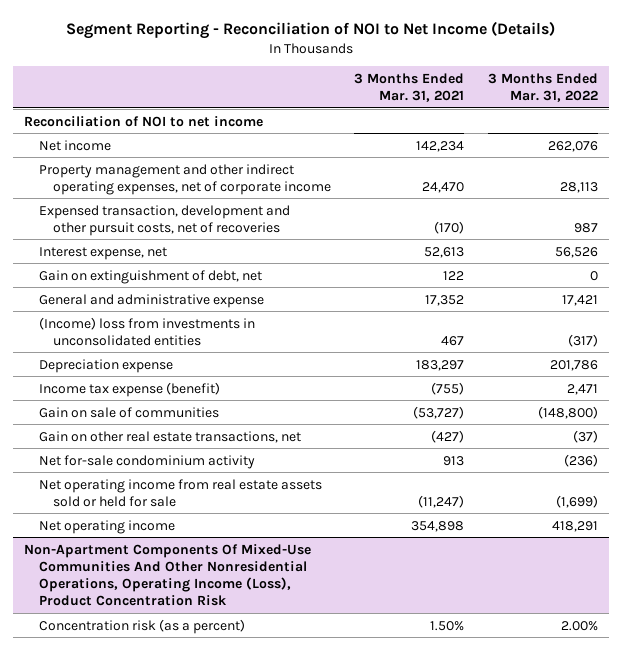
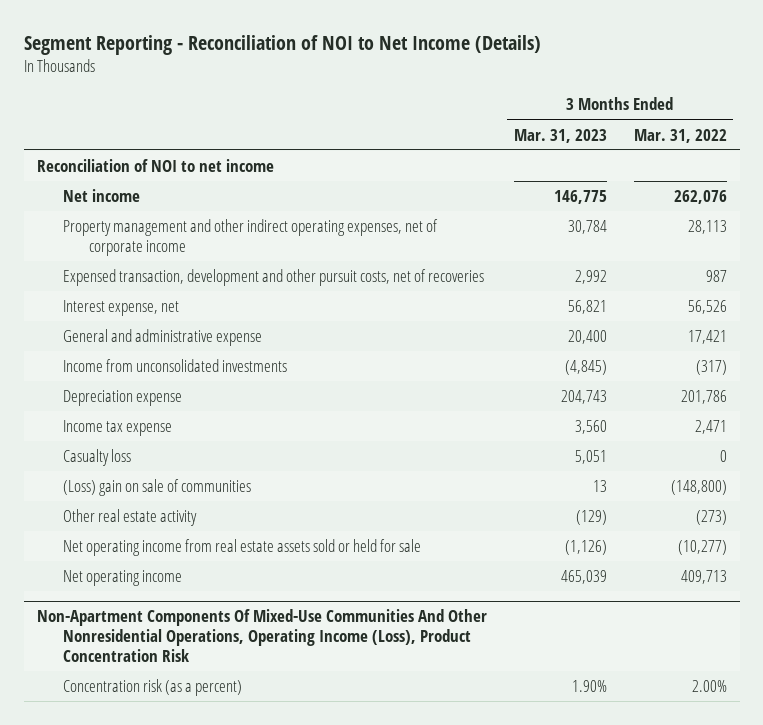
[354,72,465,102] 3 Months Ended Mar. 31, 2021 -> none
none -> [513,128,607,143] Mar. 31, 2023
[38,269,262,284] Gain on extinguishment of debt, net -> none
[38,316,255,346] (Income) loss from investments in unconsolidated entities -> [62,359,287,373] Income from unconsolidated investments
[38,454,255,469] Net for-sale condominium activity -> none
[38,381,220,397] Income tax expense (benefit) -> [62,420,172,437] Income tax expense
none -> [62,449,131,467] Casualty loss
[38,406,219,418] Gain on sale of communities -> [62,479,251,497] (Loss) gain on sale of communities
[38,430,301,443] Gain on other real estate transactions, net -> [62,509,197,527] Other real estate activity
[572,429,598,443] (37) -> [695,510,727,526] (273)
[555,494,598,508] (1,699) -> [677,540,727,556] (10,277)
[551,520,598,532] 418,291 -> [680,570,727,585] 409,713

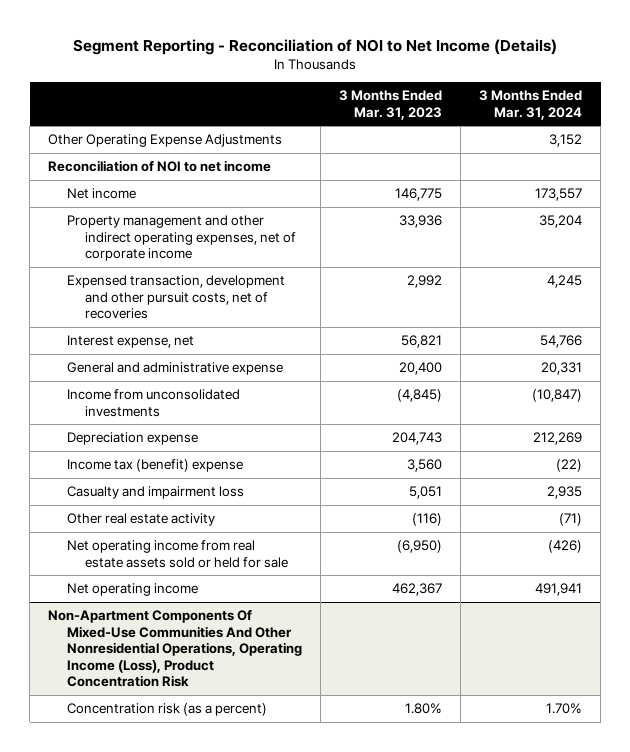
[633,128,727,143] Mar. 31, 2022 -> none
none -> [478,90,582,120] 3 Months Ended Mar. 31, 2024
none -> [48,134,283,148] Other Operating Expense Adjustments
[567,220,607,235] 30,784 -> [398,215,442,229] 33,936
[62,479,251,497] (Loss) gain on sale of communities -> none
[62,420,172,437] Income tax expense -> [66,459,243,473] Income tax (benefit) expense
[62,449,131,467] Casualty loss -> [66,486,244,500] Casualty and impairment loss
[575,510,607,526] (129) -> [411,513,442,527] (116)
[564,540,607,556] (1,126) -> [396,540,442,554] (6,950)
[560,570,607,585] 465,039 -> [391,583,442,597] 462,367
[571,680,607,693] 1.90% -> [404,703,442,715] 1.80%

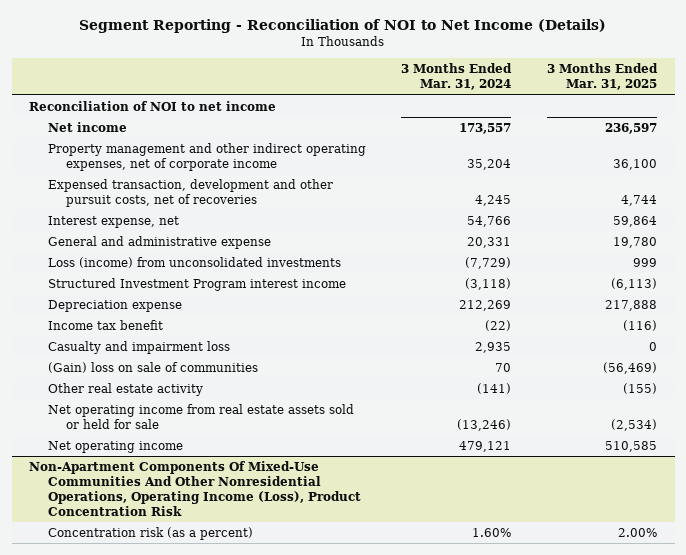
[338,90,442,120] 3 Months Ended Mar. 31, 2023 -> none
none -> [546,63,658,91] 3 Months Ended Mar. 31, 2025
[48,134,283,148] Other Operating Expense Adjustments -> none
[66,389,240,417] Income from unconsolidated investments -> [47,256,341,268] Loss (income) from unconsolidated investments
[531,389,582,403] (10,847) -> [465,256,512,269] (7,729)
none -> [47,277,346,291] Structured Investment Program interest income
[66,459,243,473] Income tax (benefit) expense -> [47,319,163,330] Income tax benefit
none -> [47,361,258,373] (Gain) loss on sale of communities
[558,513,582,527] (71) -> [477,382,512,394] (141)
[547,540,582,554] (426) -> [457,419,512,432] (13,246)
[534,583,582,597] 491,941 -> [459,440,512,452] 479,121
[545,703,582,715] 1.70% -> [472,527,512,537] 1.60%

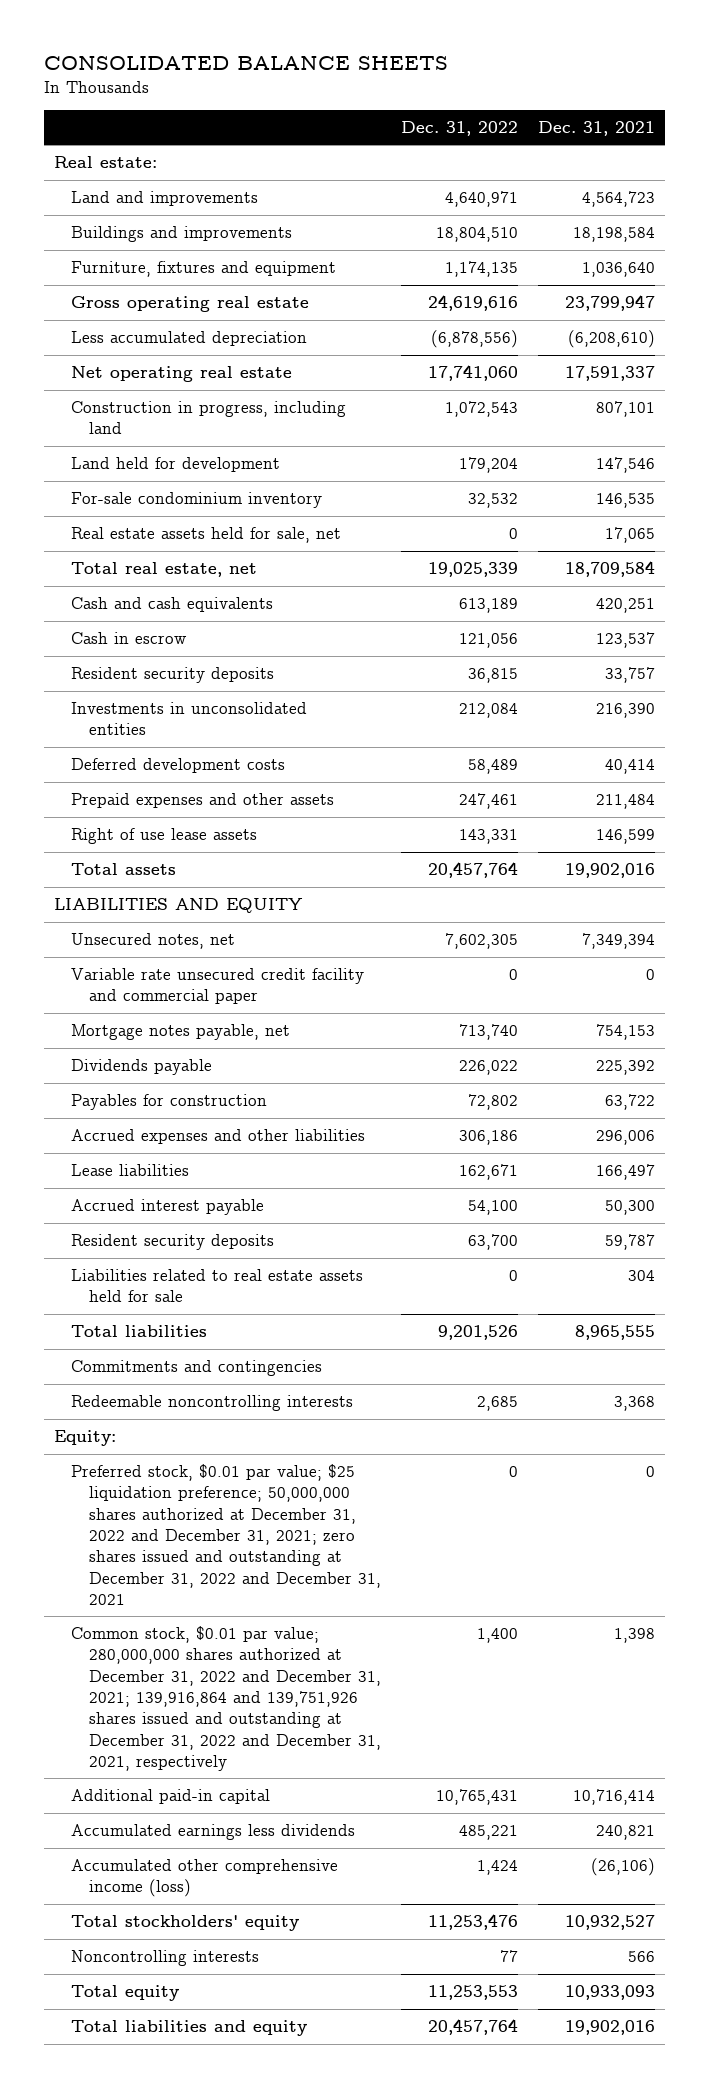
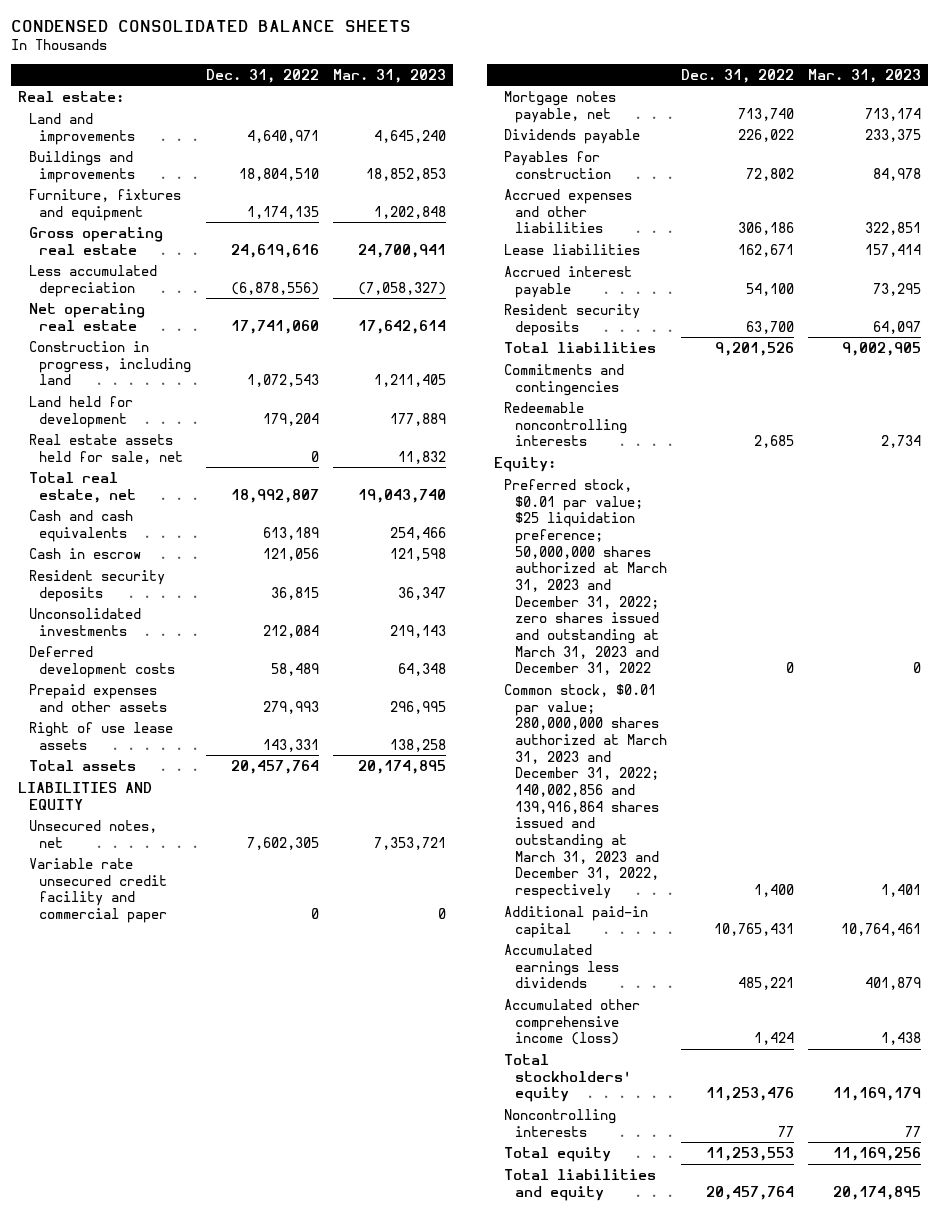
[43,55,448,70] CONSOLIDATED BALANCE SHEETS -> [11,20,412,33] CONDENSED CONSOLIDATED BALANCE SHEETS
[537,120,655,136] Dec. 31, 2021 -> none
none -> [332,68,446,83] Mar. 31, 2023
[71,492,323,509] For-sale condominium inventory -> none
[427,562,518,578] 19,025,339 -> [230,488,319,503] 18,992,807
[71,702,308,736] Investments in unconsolidated entities -> [28,607,141,636] Unconsolidated investments
[458,793,518,810] 247,461 -> [262,700,319,714] 279,993
[71,1269,364,1303] Liabilities related to real estate assets held for sale -> none
[71,1464,381,1605] Preferred stock, $0.01 par value; $25 liquidation preference; 50,000,000 shares authorized at December 31, 2022 and December 31, 2021; zero shares issued and outstanding at December 31, 2022 and December 31, 2021 -> [504,478,667,676] Preferred stock, $0.01 par value; $25 liquidation preference; 50,000,000 shares authorized at March 31, 2023 and December 31, 2022; zero shares issued and outstanding at March 31, 2023 and December 31, 2022
[71,1626,381,1771] Common stock, $0.01 par value; 280,000,000 shares authorized at December 31, 2022 and December 31, 2021; 139,916,864 and 139,751,926 shares issued and outstanding at December 31, 2022 and December 31, 2021, respectively -> [504,683,667,899] Common stock, $0.01 par value; 280,000,000 shares authorized at March 31, 2023 and December 31, 2022; 140,002,856 and 139,916,864 shares issued and outstanding at March 31, 2023 and December 31, 2022, respectively

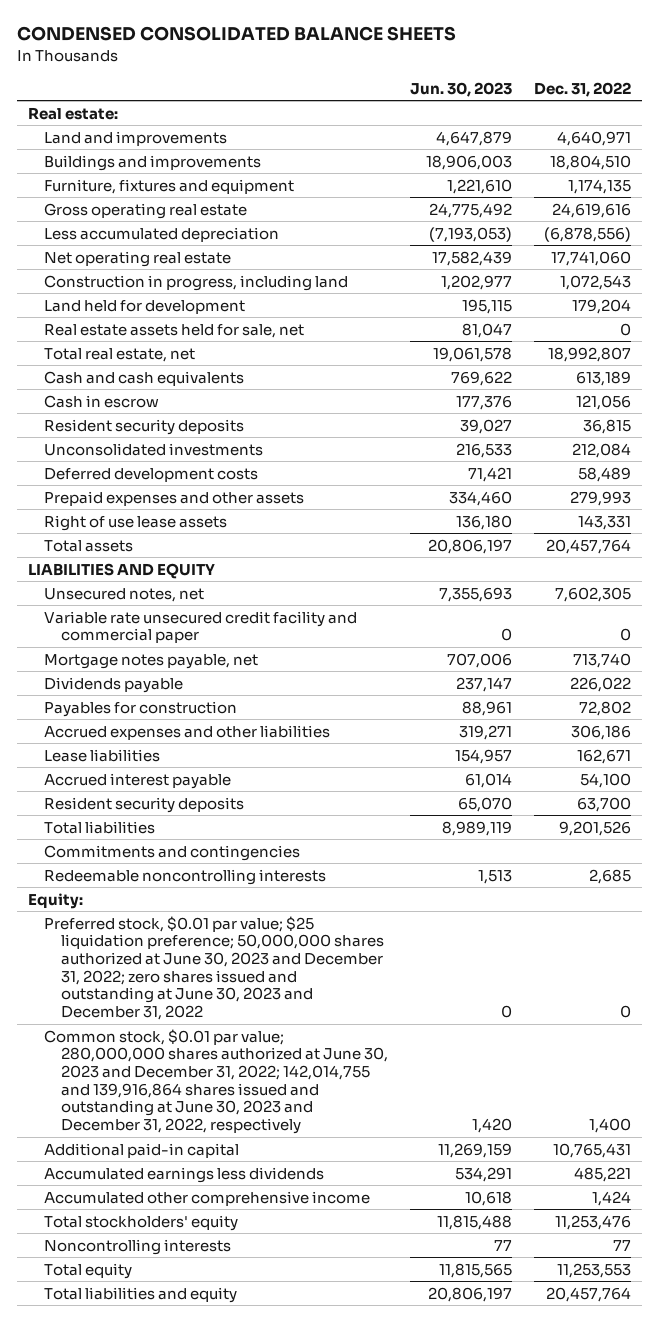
[332,68,446,83] Mar. 31, 2023 -> none
none -> [410,81,513,97] Jun. 30, 2023
[504,478,667,676] Preferred stock, $0.01 par value; $25 liquidation preference; 50,000,000 shares authorized at March 31, 2023 and December 31, 2022; zero shares issued and outstanding at March 31, 2023 and December 31, 2022 -> [44,915,384,1021] Preferred stock, $0.01 par value; $25 liquidation preference; 50,000,000 shares authorized at June 30, 2023 and December 31, 2022; zero shares issued and outstanding at June 30, 2023 and December 31, 2022
[504,683,667,899] Common stock, $0.01 par value; 280,000,000 shares authorized at March 31, 2023 and December 31, 2022; 140,002,856 and 139,916,864 shares issued and outstanding at March 31, 2023 and December 31, 2022, respectively -> [44,1028,388,1135] Common stock, $0.01 par value; 280,000,000 shares authorized at June 30, 2023 and December 31, 2022; 142,014,755 and 139,916,864 shares issued and outstanding at June 30, 2023 and December 31, 2022, respectively
[504,998,641,1046] Accumulated other comprehensive income (loss) -> [44,1190,371,1206] Accumulated other comprehensive income

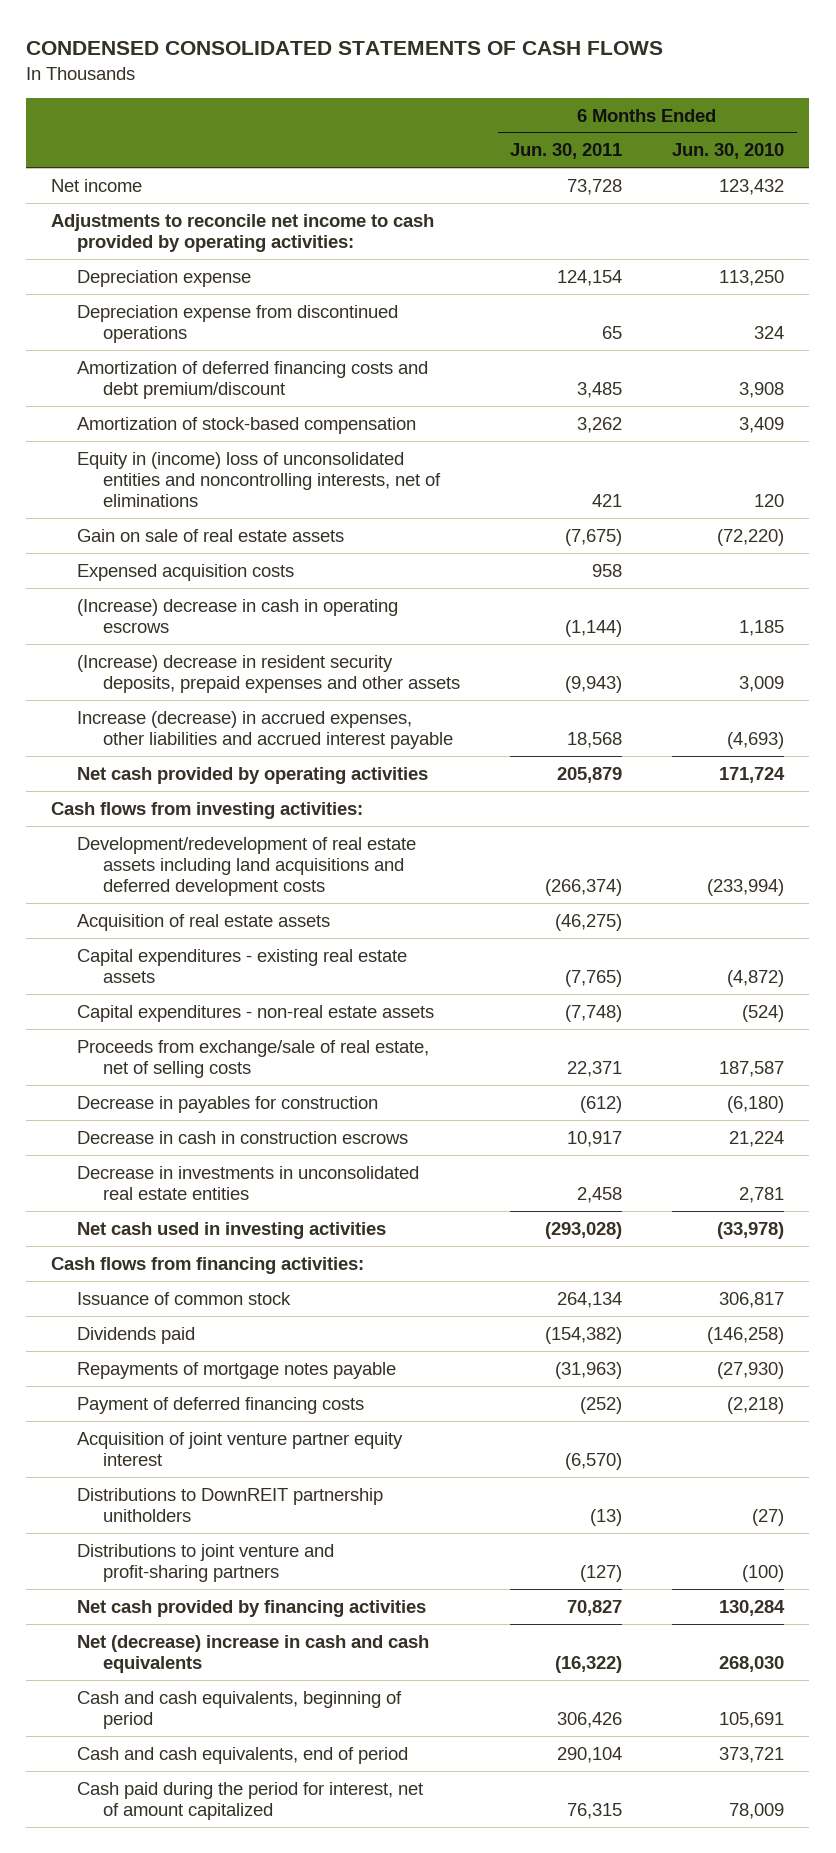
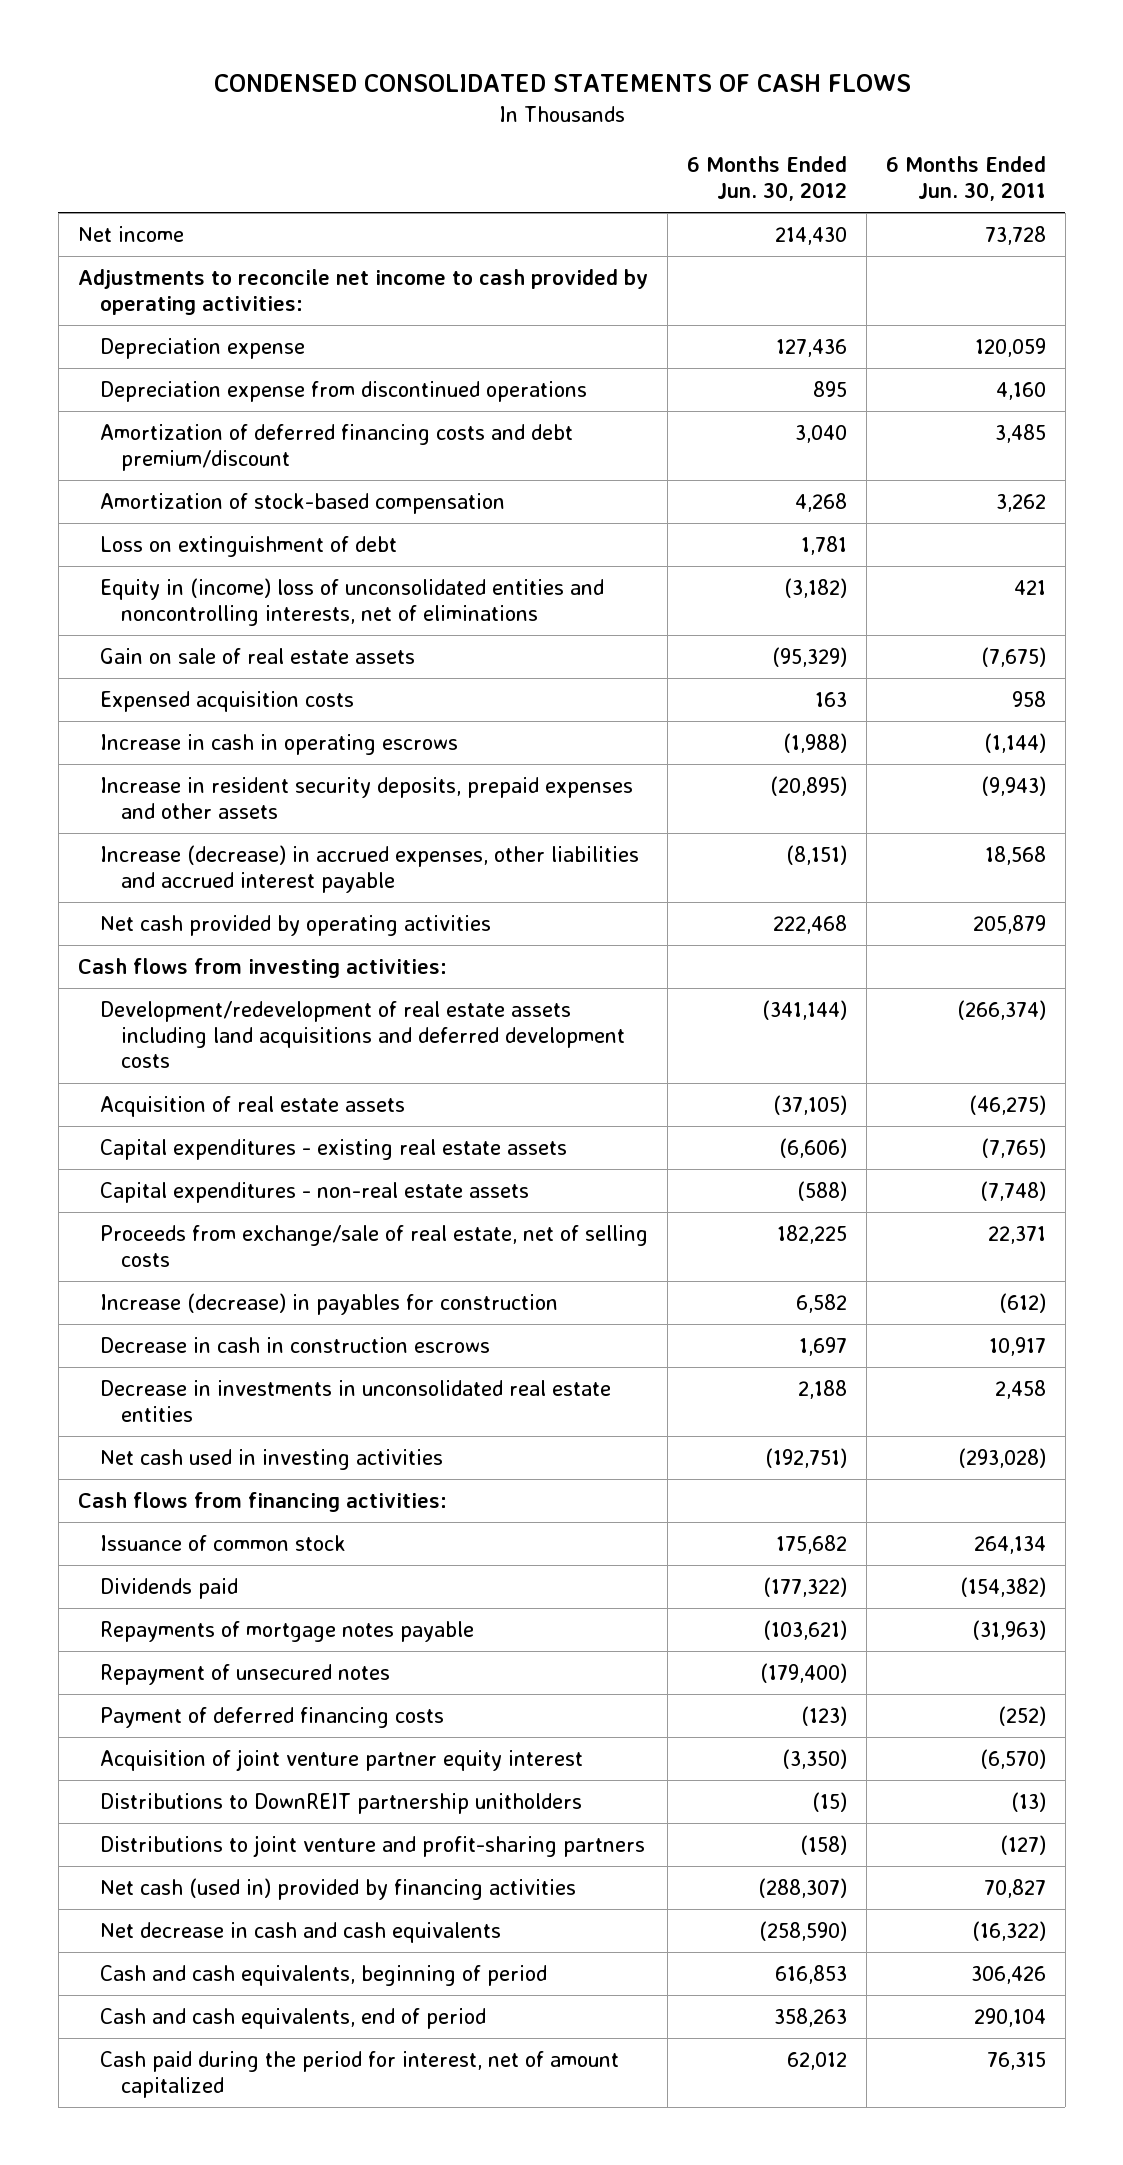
[672,143,785,160] Jun. 30, 2010 -> none
none -> [686,156,847,202] 6 Months Ended Jun. 30, 2012
[557,269,623,286] 124,154 -> [974,337,1046,357] 120,059
[602,325,623,339] 65 -> [995,381,1046,400] 4,160
none -> [99,535,397,557] Loss on extinguishment of debt
[77,598,399,633] (Increase) decrease in cash in operating escrows -> [99,733,458,755] Increase in cash in operating escrows
[77,654,461,693] (Increase) decrease in resident security deposits, prepaid expenses and other assets -> [99,776,633,819] Increase in resident security deposits, prepaid expenses and other assets
[77,1095,379,1113] Decrease in payables for construction -> [99,1292,558,1315] Increase (decrease) in payables for construction
none -> [99,1663,390,1685] Repayment of unsecured notes
[77,1599,427,1617] Net cash provided by financing activities -> [99,1877,576,1900] Net cash (used in) provided by financing activities
[77,1634,430,1673] Net (decrease) increase in cash and cash equivalents -> [99,1921,501,1943] Net decrease in cash and cash equivalents

